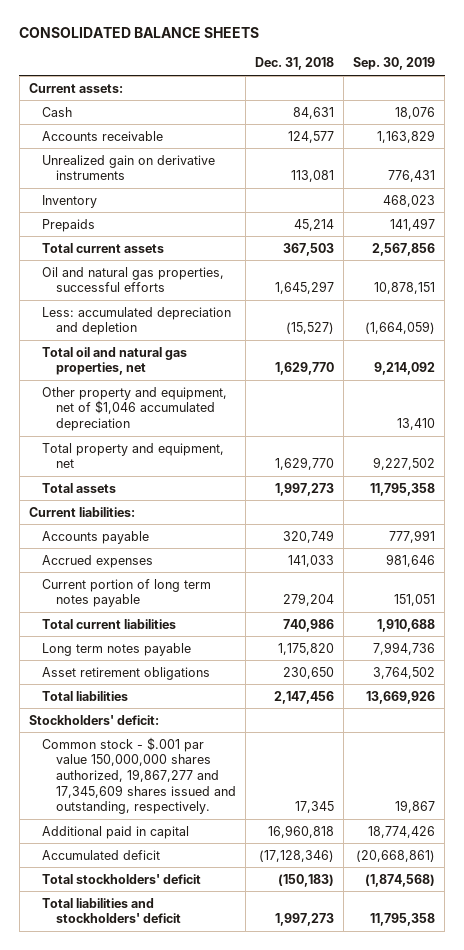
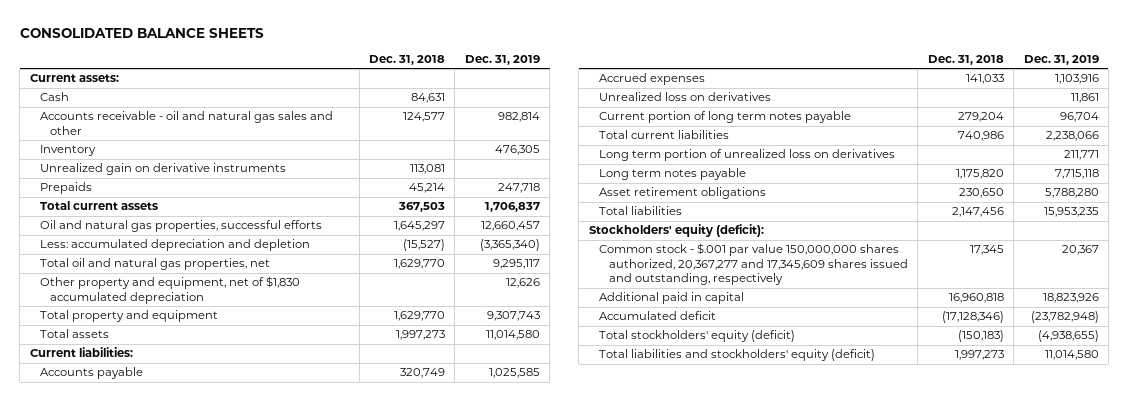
[353,57,436,71] Sep. 30, 2019 -> none
none -> [464,54,540,65] Dec. 31, 2019
[42,130,164,141] Accounts receivable -> [39,111,333,135] Accounts receivable - oil and natural gas sales and other
[42,154,216,181] Unrealized gain on derivative instruments -> [39,163,286,176] Unrealized gain on derivative instruments
[42,386,228,431] Other property and equipment, net of $1,046 accumulated depreciation -> [39,276,300,304] Other property and equipment, net of $1,830 accumulated depreciation
[42,442,225,469] Total property and equipment, net -> [39,310,218,323] Total property and equipment
none -> [598,92,771,102] Unrealized loss on derivatives
none -> [598,149,895,162] Long term portion of unrealized loss on derivatives
[28,714,159,725] Stockholders' deficit: -> [588,224,764,238] Stockholders' equity (deficit):
[42,736,236,815] Common stock - $.001 par value 150,000,000 shares authorized, 19,867,277 and 17,345,609 shares issued and outstanding, respectively. -> [598,243,908,286] Common stock - $.001 par value 150,000,000 shares authorized, 20,367,277 and 17,345,609 shares issued and outstanding, respectively
[42,873,202,884] Total stockholders' deficit -> [598,330,795,343] Total stockholders' equity (deficit)
[42,897,181,924] Total liabilities and stockholders' deficit -> [598,349,875,362] Total liabilities and stockholders' equity (deficit)

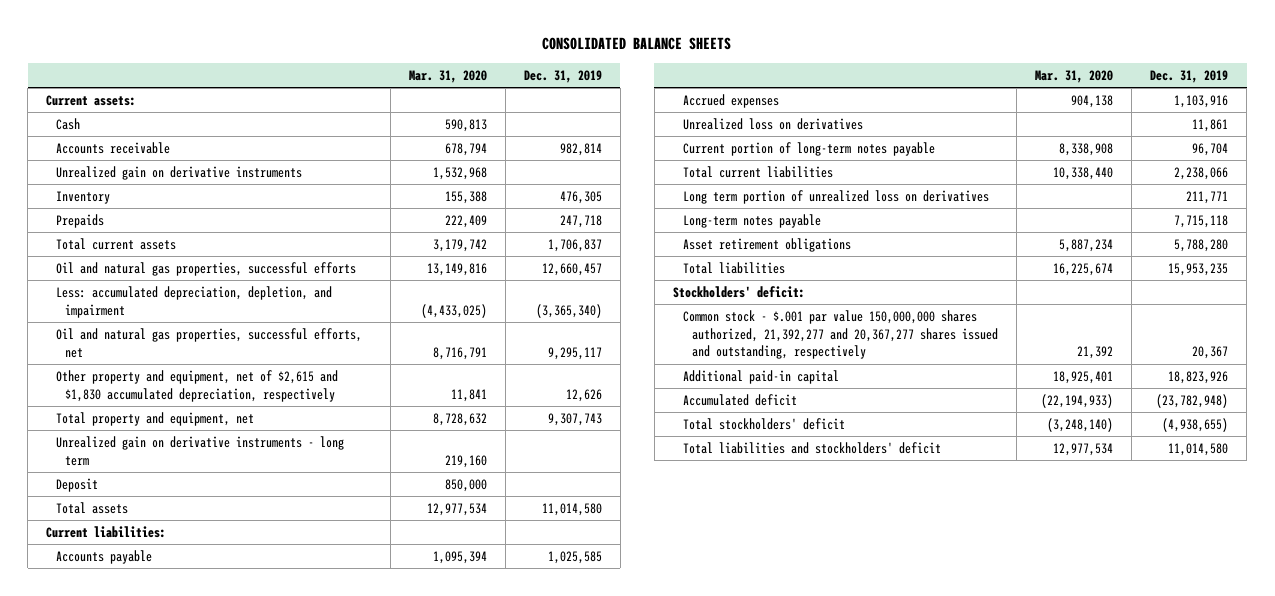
[368,54,445,65] Dec. 31, 2018 -> none
none -> [408,69,487,83] Mar. 31, 2020
[39,111,333,135] Accounts receivable - oil and natural gas sales and other -> [55,141,170,154] Accounts receivable
[39,145,96,157] Inventory -> [55,190,110,204] Inventory
[39,239,310,252] Less: accumulated depreciation and depletion -> [55,285,332,318] Less: accumulated depreciation, depletion, and impairment
[39,258,270,271] Total oil and natural gas properties, net -> [55,327,362,358] Oil and natural gas properties, successful efforts, net
[39,276,300,304] Other property and equipment, net of $1,830 accumulated depreciation -> [55,369,338,402] Other property and equipment, net of $2,615 and $1,830 accumulated depreciation, respectively
[39,310,218,323] Total property and equipment -> [55,411,254,426] Total property and equipment, net
none -> [55,435,344,466] Unrealized gain on derivative instruments - long term
none -> [55,477,98,492] Deposit
[598,111,851,124] Current portion of long term notes payable -> [682,141,935,156] Current portion of long-term notes payable
[598,168,746,181] Long term notes payable -> [682,213,821,228] Long-term notes payable
[588,224,764,238] Stockholders' equity (deficit): -> [672,285,805,298] Stockholders' deficit:
[598,243,908,286] Common stock - $.001 par value 150,000,000 shares authorized, 20,367,277 and 17,345,609 shares issued and outstanding, respectively -> [682,309,999,360] Common stock - $.001 par value 150,000,000 shares authorized, 21,392,277 and 20,367,277 shares issued and outstanding, respectively
[598,292,744,305] Additional paid in capital -> [682,369,839,384] Additional paid-in capital
[598,330,795,343] Total stockholders' equity (deficit) -> [682,417,845,430] Total stockholders' deficit
[598,349,875,362] Total liabilities and stockholders' equity (deficit) -> [682,441,941,454] Total liabilities and stockholders' deficit

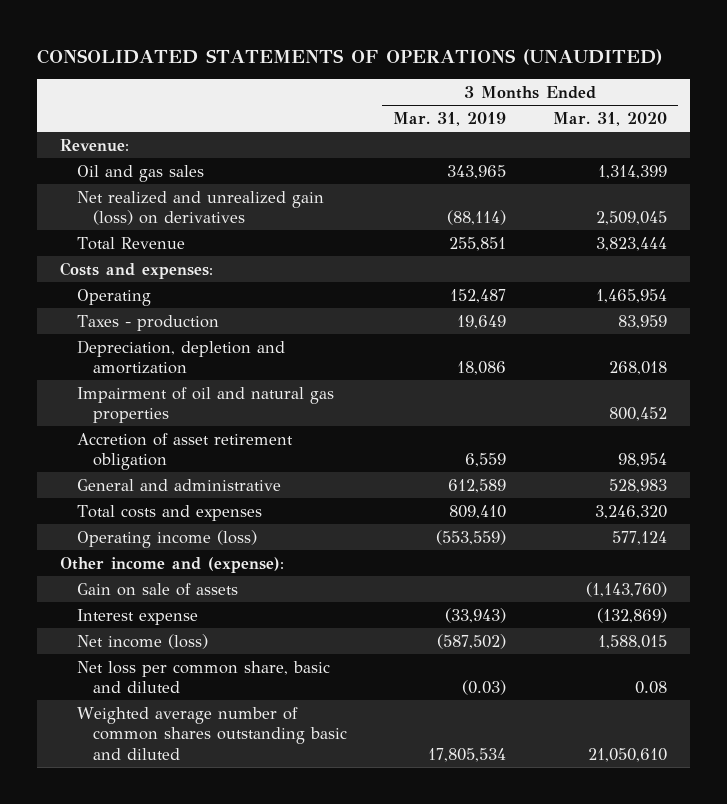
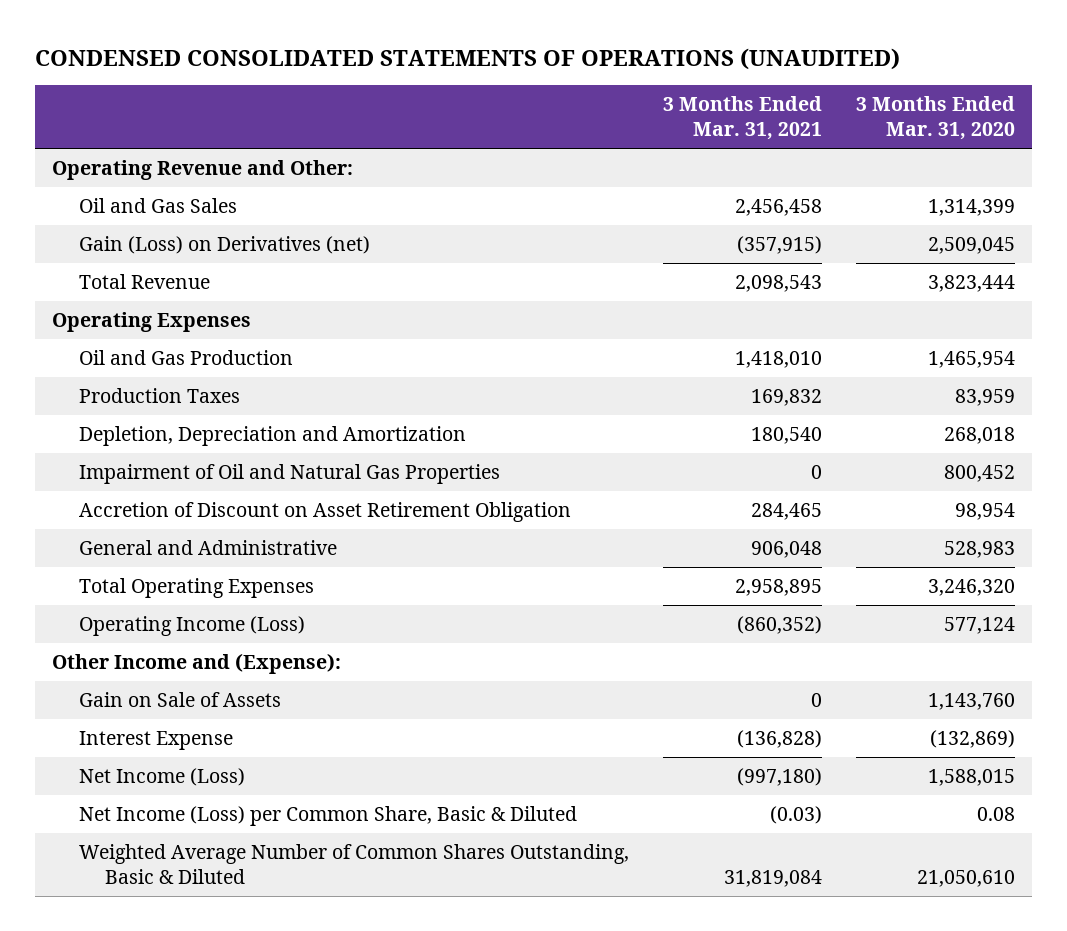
[36,48,662,65] CONSOLIDATED STATEMENTS OF OPERATIONS (UNAUDITED) -> [35,47,901,70] CONDENSED CONSOLIDATED STATEMENTS OF OPERATIONS (UNAUDITED)
[393,111,507,126] Mar. 31, 2019 -> none
none -> [662,96,822,141] 3 Months Ended Mar. 31, 2021
[59,138,129,152] Revenue: -> none
none -> [52,160,354,181] Operating Revenue and Other:
[76,164,204,182] Oil and gas sales -> [78,198,237,214] Oil and Gas Sales
[76,190,324,226] Net realized and unrealized gain (loss) on derivatives -> [78,236,370,255] Gain (Loss) on Derivatives (net)
[59,261,213,279] Costs and expenses: -> none
none -> [52,312,252,333] Operating Expenses
[76,288,151,306] Operating -> [78,350,293,366] Oil and Gas Production
[76,314,219,331] Taxes - production -> [78,388,240,404] Production Taxes
[76,339,285,375] Depreciation, depletion and amortization -> [78,426,466,447] Depletion, Depreciation and Amortization
[76,386,334,424] Impairment of oil and natural gas properties -> [78,464,500,485] Impairment of Oil and Natural Gas Properties
[76,432,293,471] Accretion of asset retirement obligation -> [78,502,571,523] Accretion of Discount on Asset Retirement Obligation
[76,478,281,491] General and administrative -> [78,540,337,556] General and Administrative
[76,504,262,521] Total costs and expenses -> [78,578,314,599] Total Operating Expenses
[76,529,257,548] Operating income (loss) -> [78,616,305,637] Operating Income (Loss)
[59,556,284,573] Other income and (expense): -> [52,653,342,675] Other Income and (Expense):
[76,582,238,596] Gain on sale of assets -> [78,692,281,708] Gain on Sale of Assets
[585,581,667,597] (1,143,760) -> [927,693,1015,711] 1,143,760
[76,608,198,625] Interest expense -> [78,731,233,751] Interest Expense
[76,633,208,649] Net income (loss) -> [78,768,245,787] Net Income (Loss)
[76,660,330,694] Net loss per common share, basic and diluted -> [78,806,577,827] Net Income (Loss) per Common Share, Basic & Diluted
[76,706,348,760] Weighted average number of common shares outstanding basic and diluted -> [78,844,629,885] Weighted Average Number of Common Shares Outstanding, Basic & Diluted

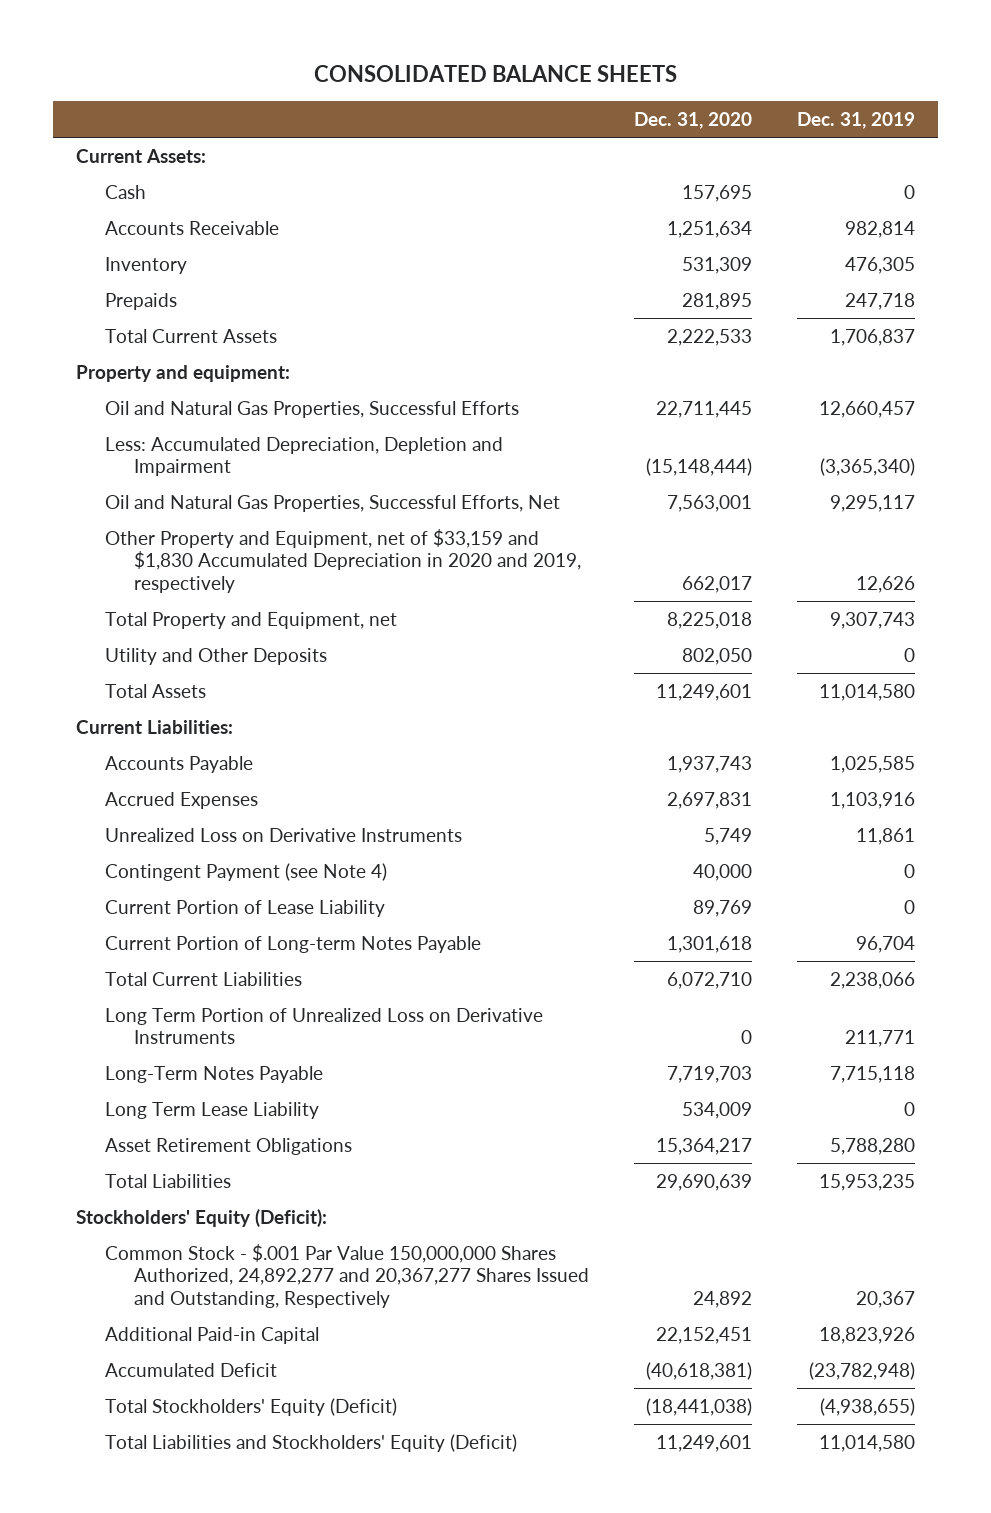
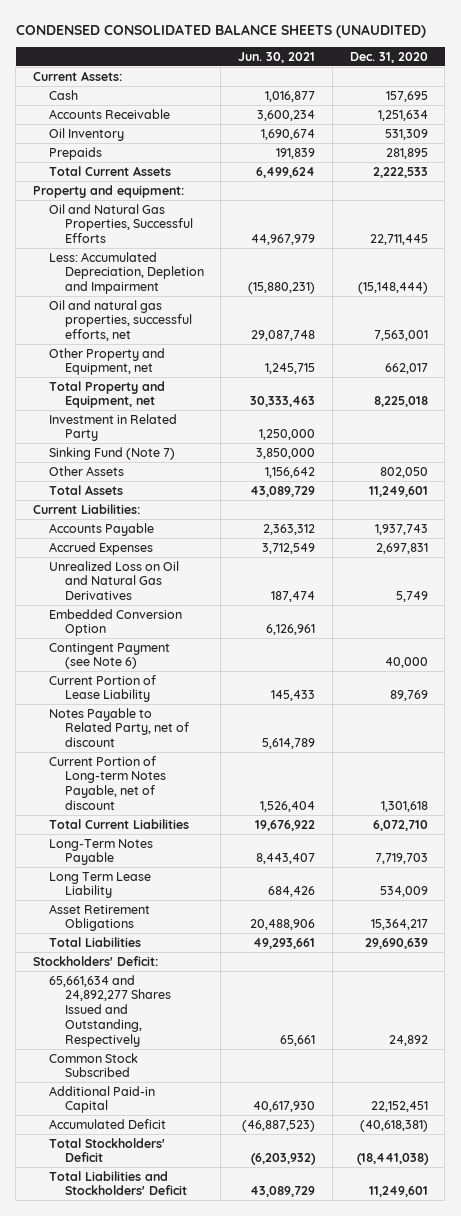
[313,65,677,83] CONSOLIDATED BALANCE SHEETS -> [15,23,426,38] CONDENSED CONSOLIDATED BALANCE SHEETS (UNAUDITED)
[797,112,916,130] Dec. 31, 2019 -> none
none -> [238,51,316,63] Jun. 30, 2021
[104,256,187,274] Inventory -> [48,127,124,141] Oil Inventory
[104,494,560,512] Oil and Natural Gas Properties, Successful Efforts, Net -> [48,299,192,342] Oil and natural gas properties, successful efforts, net
[104,528,582,593] Other Property and Equipment, net of $33,159 and $1,830 Accumulated Depreciation in 2020 and 2019, respectively -> [48,347,165,376] Other Property and Equipment, net
none -> [48,413,177,442] Investment in Related Party
none -> [48,446,175,460] Sinking Fund (Note 7)
[104,647,327,665] Utility and Other Deposits -> [48,465,124,476] Other Assets
[104,827,462,842] Unrealized Loss on Derivative Instruments -> [48,560,179,601] Unrealized Loss on Oil and Natural Gas Derivatives
none -> [48,608,182,637] Embedded Conversion Option
[104,862,387,881] Contingent Payment (see Note 4) -> [48,642,170,670] Contingent Payment (see Note 6)
none -> [48,707,189,748] Notes Payable to Related Party, net of discount
[104,935,481,953] Current Portion of Long-term Notes Payable -> [48,755,166,810] Current Portion of Long-term Notes Payable, net of discount
[104,1007,543,1045] Long Term Portion of Unrealized Loss on Derivative Instruments -> none
[75,1208,327,1227] Stockholders' Equity (Deficit): -> [32,955,158,966] Stockholders' Deficit:
[104,1243,590,1308] Common Stock - $.001 Par Value 150,000,000 Shares Authorized, 24,892,277 and 20,367,277 Shares Issued and Outstanding, Respectively -> [48,974,171,1047] 65,661,634 and 24,892,277 Shares Issued and Outstanding, Respectively
none -> [48,1052,138,1078] Common Stock Subscribed
[104,1397,397,1416] Total Stockholders' Equity (Deficit) -> [48,1137,165,1163] Total Stockholders' Deficit
[104,1433,517,1452] Total Liabilities and Stockholders' Equity (Deficit) -> [48,1170,187,1196] Total Liabilities and Stockholders' Deficit

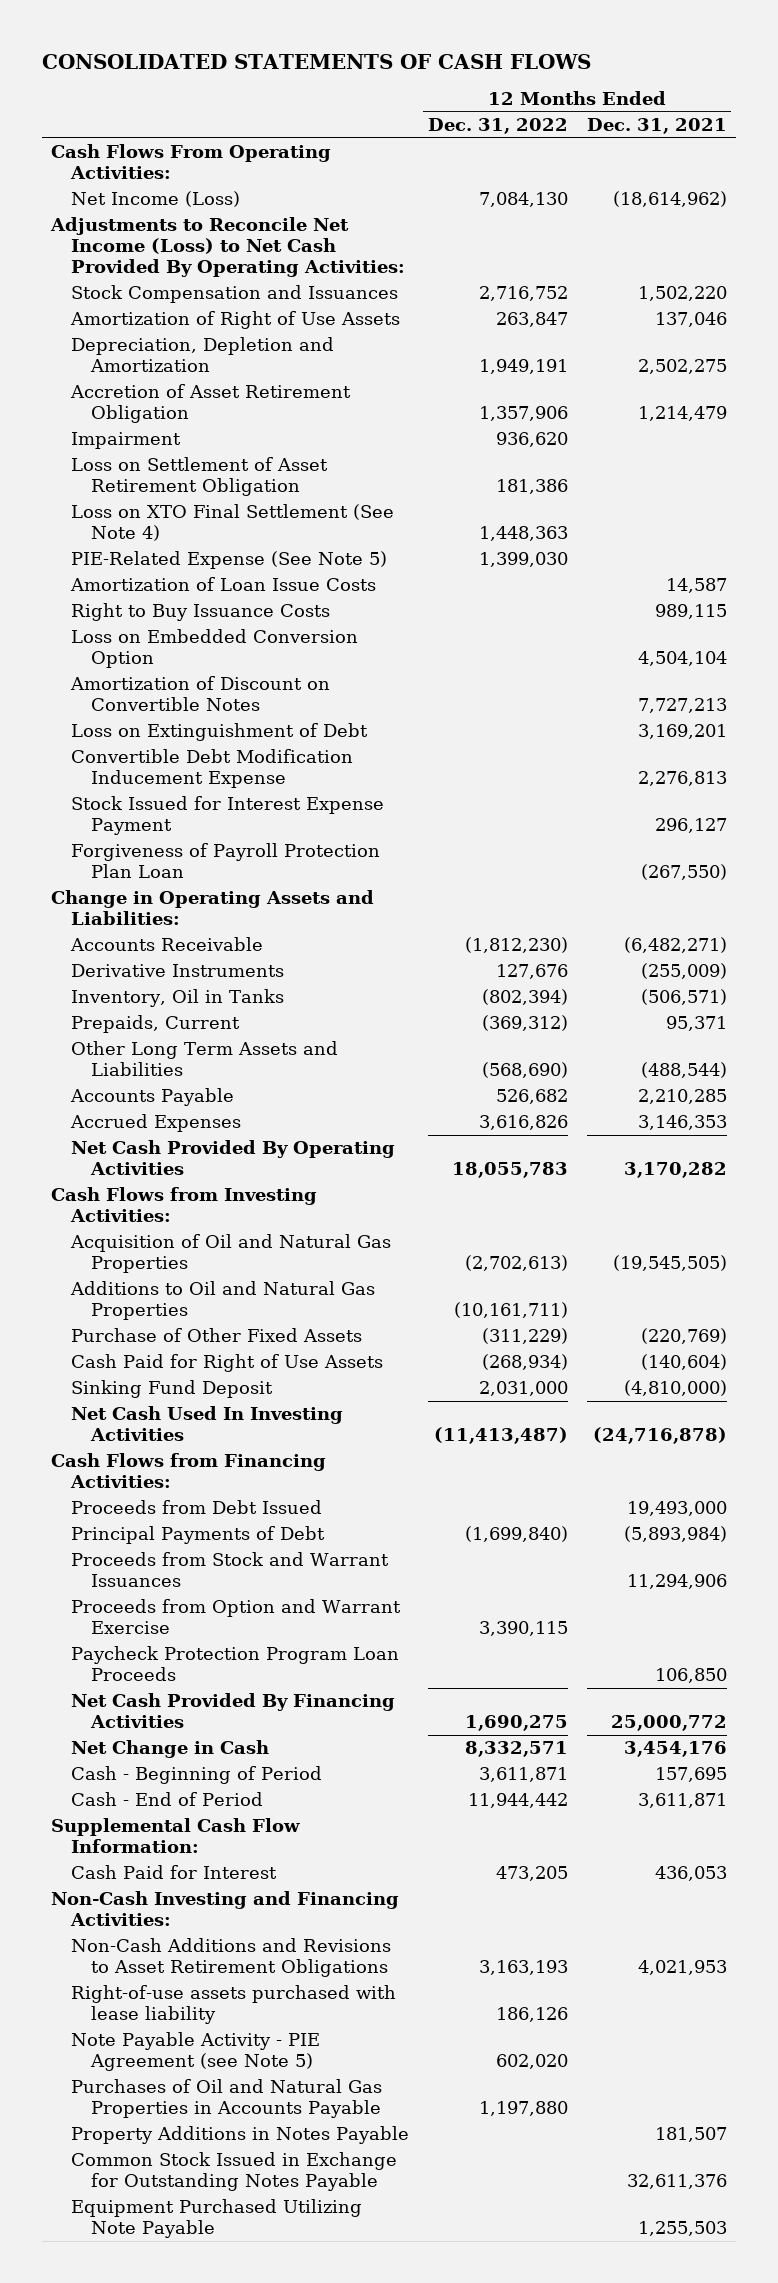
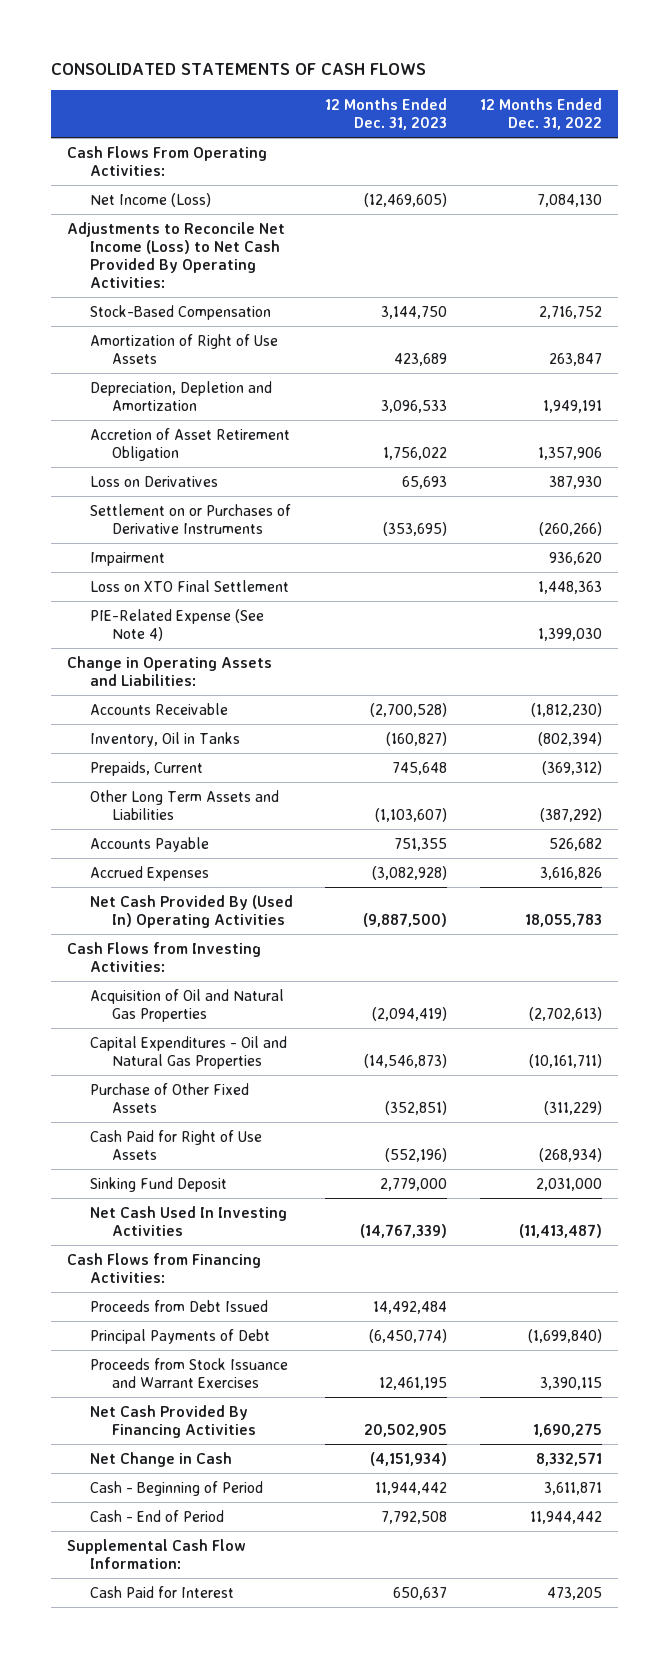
[586,117,727,134] Dec. 31, 2021 -> none
none -> [325,97,448,130] 12 Months Ended Dec. 31, 2023
[71,285,399,304] Stock Compensation and Issuances -> [89,304,271,320] Stock-Based Compensation
none -> [89,475,218,487] Loss on Derivatives
none -> [89,503,291,534] Settlement on or Purchases of Derivative Instruments
[71,457,329,497] Loss on Settlement of Asset Retirement Obligation -> none
[70,577,377,592] Amortization of Loan Issue Costs -> none
[71,603,331,622] Right to Buy Issuance Costs -> none
[71,629,359,669] Loss on Embedded Conversion Option -> none
[70,676,331,712] Amortization of Discount on Convertible Notes -> none
[71,723,369,742] Loss on Extinguishment of Debt -> none
[71,749,354,789] Convertible Debt Modification Inducement Expense -> none
[71,796,385,836] Stock Issued for Interest Expense Payment -> none
[71,843,381,879] Forgiveness of Payroll Protection Plan Loan -> none
[71,504,395,542] Loss on XTO Final Settlement (See Note 4) -> [89,579,289,592] Loss on XTO Final Settlement
[71,551,388,570] PIE-Related Expense (See Note 5) -> [89,608,264,641] PIE-Related Expense (See Note 4)
[71,964,285,978] Derivative Instruments -> none
[481,1062,568,1079] (568,690) -> [539,807,602,822] (387,292)
[71,1140,396,1176] Net Cash Provided By Operating Activities -> [89,894,293,928] Net Cash Provided By (Used In) Operating Activities
[70,1281,376,1321] Additions to Oil and Natural Gas Properties -> [89,1035,287,1069] Capital Expenditures - Oil and Natural Gas Properties
[71,1552,390,1588] Proceeds from Stock and Warrant Issuances -> none
[71,1646,400,1682] Paycheck Protection Program Loan Proceeds -> none
[71,1599,402,1635] Proceeds from Option and Warrant Exercise -> [89,1357,288,1388] Proceeds from Stock Issuance and Warrant Exercises
[51,1891,400,1927] Non-Cash Investing and Financing Activities: -> none
[71,1938,392,1978] Non-Cash Additions and Revisions to Asset Retirement Obligations -> none
[71,1985,397,2025] Right-of-use assets purchased with lease liability -> none
[71,2032,321,2072] Note Payable Activity - PIE Agreement (see Note 5) -> none
[71,2079,383,2119] Purchases of Oil and Natural Gas Properties in Accounts Payable -> none
[71,2126,410,2145] Property Additions in Notes Payable -> none
[71,2152,398,2192] Common Stock Issued in Exchange for Outstanding Notes Payable -> none
[71,2199,363,2239] Equipment Purchased Utilizing Note Payable -> none

